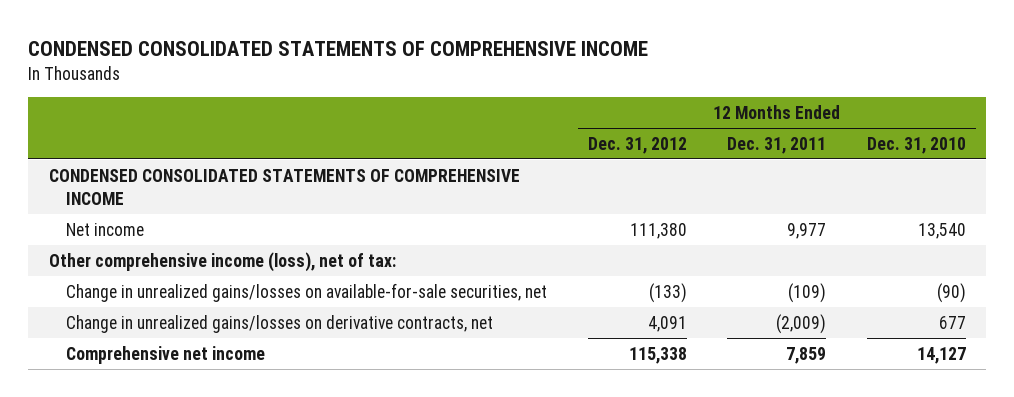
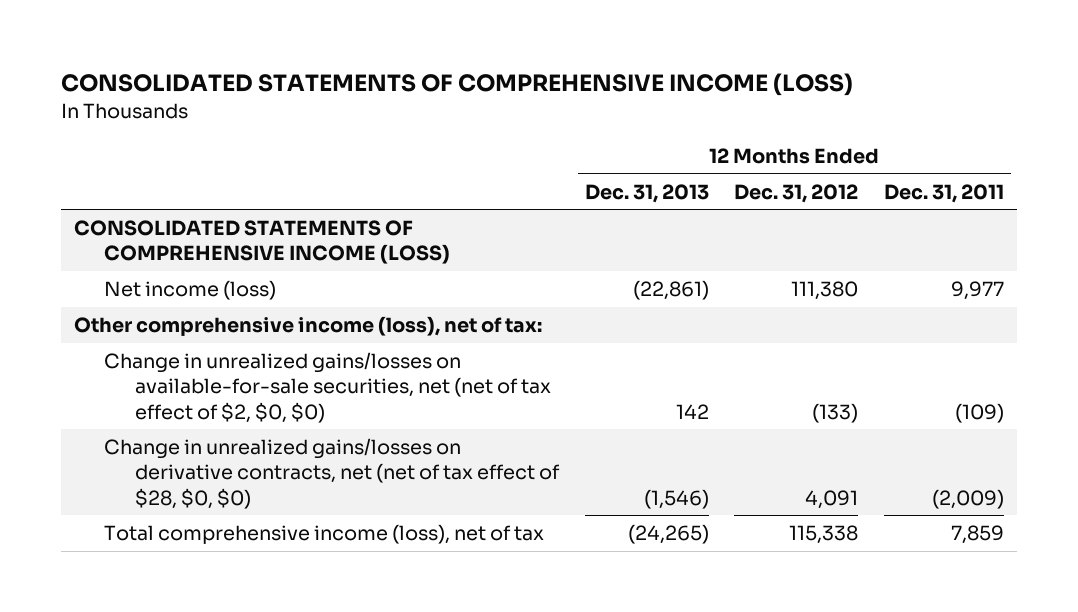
[28,40,649,56] CONDENSED CONSOLIDATED STATEMENTS OF COMPREHENSIVE INCOME -> [60,73,853,97] CONSOLIDATED STATEMENTS OF COMPREHENSIVE INCOME (LOSS)
[866,136,966,154] Dec. 31, 2010 -> none
none -> [584,183,709,203] Dec. 31, 2013
[48,168,520,205] CONDENSED CONSOLIDATED STATEMENTS OF COMPREHENSIVE INCOME -> [73,220,451,265] CONSOLIDATED STATEMENTS OF COMPREHENSIVE INCOME (LOSS)
[66,222,145,236] Net income -> [104,280,277,301] Net income (loss)
[66,282,548,302] Change in unrealized gains/losses on available-for-sale securities, net -> [104,352,551,423] Change in unrealized gains/losses on available-for-sale securities, net (net of tax effect of $2, $0, $0)
[66,314,494,333] Change in unrealized gains/losses on derivative contracts, net -> [104,438,560,509] Change in unrealized gains/losses on derivative contracts, net (net of tax effect of $28, $0, $0)
[66,345,266,364] Comprehensive net income -> [104,524,545,545] Total comprehensive income (loss), net of tax

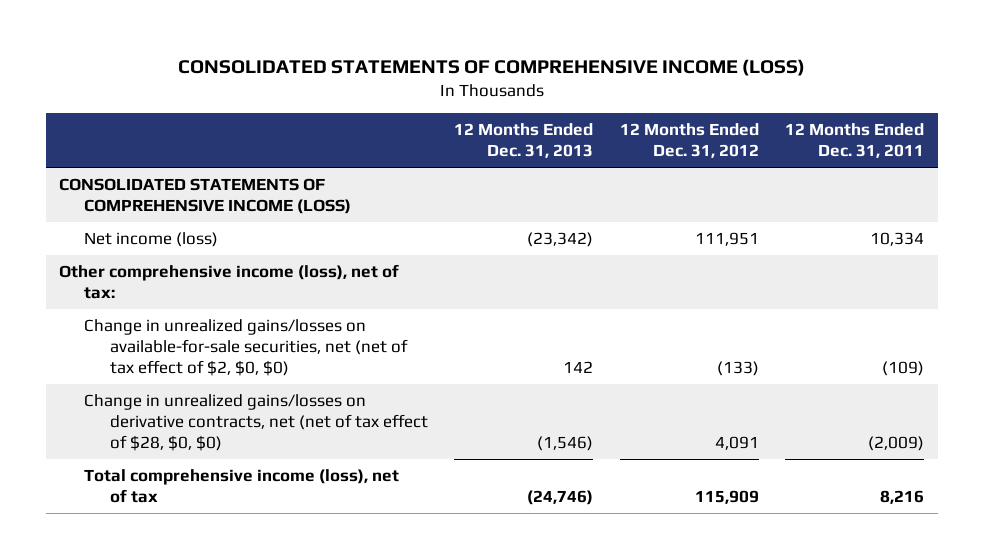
[632,280,709,301] (22,861) -> [527,232,594,248] (23,342)
[791,281,859,301] 111,380 -> [694,232,759,247] 111,951
[951,281,1005,301] 9,977 -> [870,232,925,247] 10,334
[627,524,709,545] (24,265) -> [527,490,594,506] (24,746)
[789,525,859,545] 115,338 -> [694,490,759,505] 115,909
[951,525,1005,545] 7,859 -> [880,490,925,505] 8,216

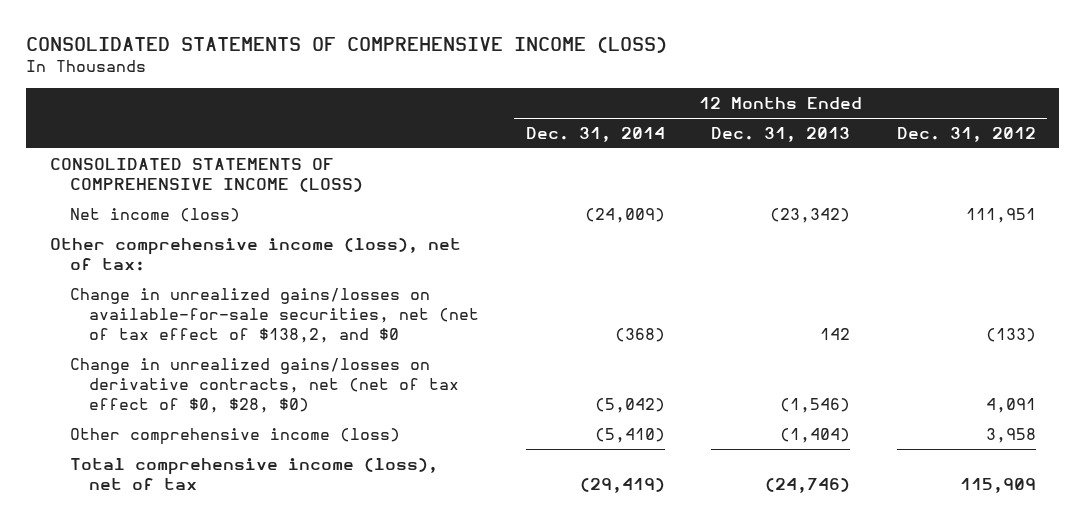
[785,123,925,159] 12 Months Ended Dec. 31, 2011 -> none
none -> [525,126,665,142] Dec. 31, 2014
[84,319,408,377] Change in unrealized gains/losses on available-for-sale securities, net (net of tax effect of $2, $0, $0) -> [69,287,480,343] Change in unrealized gains/losses on available-for-sale securities, net (net of tax effect of $138,2, and $0
[84,394,428,452] Change in unrealized gains/losses on derivative contracts, net (net of tax effect of $28, $0, $0) -> [69,357,460,413] Change in unrealized gains/losses on derivative contracts, net (net of tax effect of $0, $28, $0)
none -> [69,427,400,445] Other comprehensive income (loss)

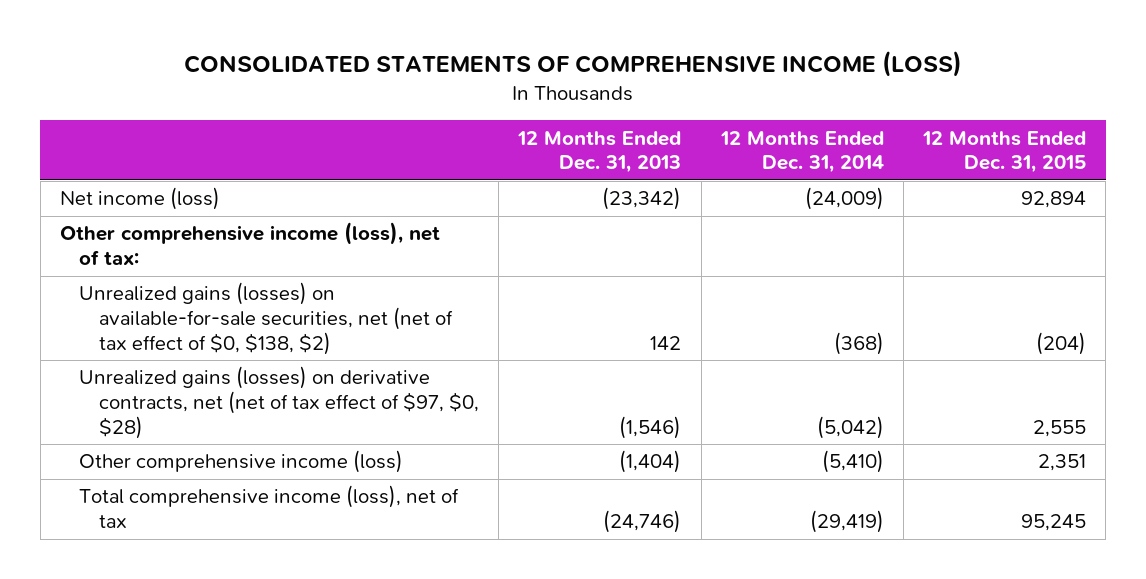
[896,126,1036,142] Dec. 31, 2012 -> none
none -> [922,130,1087,174] 12 Months Ended Dec. 31, 2015
[49,157,363,192] CONSOLIDATED STATEMENTS OF COMPREHENSIVE INCOME (LOSS) -> none
[69,287,480,343] Change in unrealized gains/losses on available-for-sale securities, net (net of tax effect of $138,2, and $0 -> [79,282,454,355] Unrealized gains (losses) on available-for-sale securities, net (net of tax effect of $0, $138, $2)
[69,357,460,413] Change in unrealized gains/losses on derivative contracts, net (net of tax effect of $0, $28, $0) -> [79,366,480,439] Unrealized gains (losses) on derivative contracts, net (net of tax effect of $97, $0, $28)

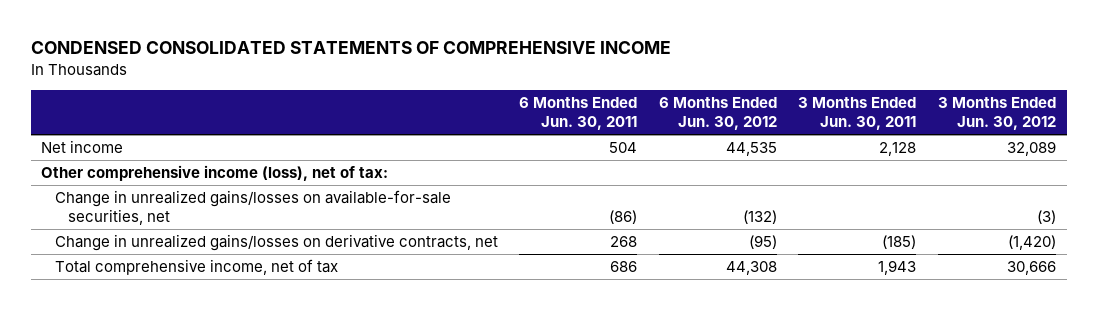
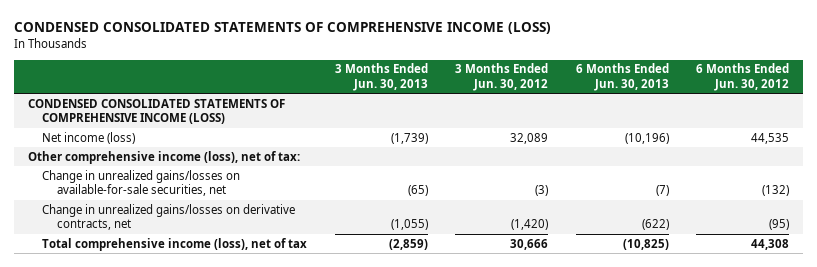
[30,41,671,55] CONDENSED CONSOLIDATED STATEMENTS OF COMPREHENSIVE INCOME -> [14,22,552,35] CONDENSED CONSOLIDATED STATEMENTS OF COMPREHENSIVE INCOME (LOSS)
[519,96,638,131] 6 Months Ended Jun. 30, 2011 -> none
[798,96,917,131] 3 Months Ended Jun. 30, 2011 -> none
none -> [334,63,428,91] 3 Months Ended Jun. 30, 2013
none -> [575,63,669,91] 6 Months Ended Jun. 30, 2013
none -> [27,98,285,125] CONDENSED CONSOLIDATED STATEMENTS OF COMPREHENSIVE INCOME (LOSS)
[41,139,124,153] Net income -> [42,131,136,144] Net income (loss)
[54,258,338,275] Total comprehensive income, net of tax -> [42,237,308,251] Total comprehensive income (loss), net of tax

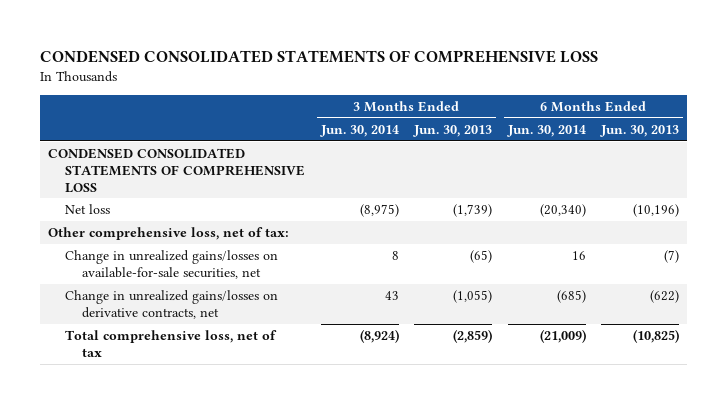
[14,22,552,35] CONDENSED CONSOLIDATED STATEMENTS OF COMPREHENSIVE INCOME (LOSS) -> [39,49,598,63] CONDENSED CONSOLIDATED STATEMENTS OF COMPREHENSIVE LOSS
[455,63,549,91] 3 Months Ended Jun. 30, 2012 -> none
[696,63,790,91] 6 Months Ended Jun. 30, 2012 -> none
none -> [319,124,399,137] Jun. 30, 2014
none -> [506,124,586,137] Jun. 30, 2014
[27,98,285,125] CONDENSED CONSOLIDATED STATEMENTS OF COMPREHENSIVE INCOME (LOSS) -> [47,148,306,193] CONDENSED CONSOLIDATED STATEMENTS OF COMPREHENSIVE LOSS
[42,131,136,144] Net income (loss) -> [65,204,111,215] Net loss
[27,150,300,164] Other comprehensive income (loss), net of tax: -> [47,227,289,241] Other comprehensive loss, net of tax:
[42,237,308,251] Total comprehensive income (loss), net of tax -> [65,330,278,357] Total comprehensive loss, net of tax

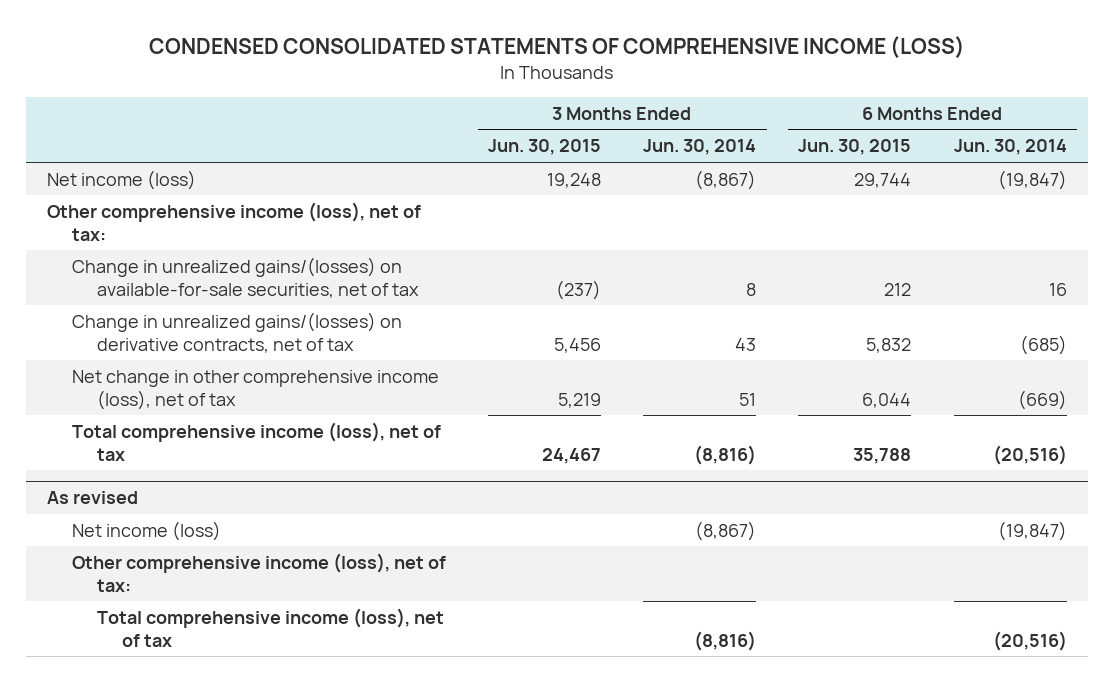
[39,49,598,63] CONDENSED CONSOLIDATED STATEMENTS OF COMPREHENSIVE LOSS -> [148,36,965,59] CONDENSED CONSOLIDATED STATEMENTS OF COMPREHENSIVE INCOME (LOSS)
[413,124,493,137] Jun. 30, 2013 -> none
[600,124,680,137] Jun. 30, 2013 -> none
none -> [488,139,602,156] Jun. 30, 2015
none -> [798,139,912,156] Jun. 30, 2015
[47,148,306,193] CONDENSED CONSOLIDATED STATEMENTS OF COMPREHENSIVE LOSS -> none
[65,204,111,215] Net loss -> [47,169,197,190] Net income (loss)
[359,204,399,218] (8,975) -> [695,169,757,190] (8,867)
[539,204,586,218] (20,340) -> [997,169,1067,190] (19,847)
[47,227,289,241] Other comprehensive loss, net of tax: -> [47,201,422,241] Other comprehensive income (loss), net of tax:
[65,250,279,279] Change in unrealized gains/losses on available-for-sale securities, net -> [72,256,419,298] Change in unrealized gains/(losses) on available-for-sale securities, net of tax
[65,290,279,319] Change in unrealized gains/losses on derivative contracts, net -> [72,311,403,353] Change in unrealized gains/(losses) on derivative contracts, net of tax
none -> [72,369,440,410] Net change in other comprehensive income (loss), net of tax
[65,330,278,357] Total comprehensive loss, net of tax -> [72,421,442,461] Total comprehensive income (loss), net of tax
[359,329,399,344] (8,924) -> [694,444,757,465] (8,816)
[539,329,586,344] (21,009) -> [992,444,1067,465] (20,516)
none -> [47,491,139,505] As revised
none -> [72,520,222,541] Net income (loss)
none -> [72,552,447,592] Other comprehensive income (loss), net of tax:
none -> [96,607,444,647] Total comprehensive income (loss), net of tax

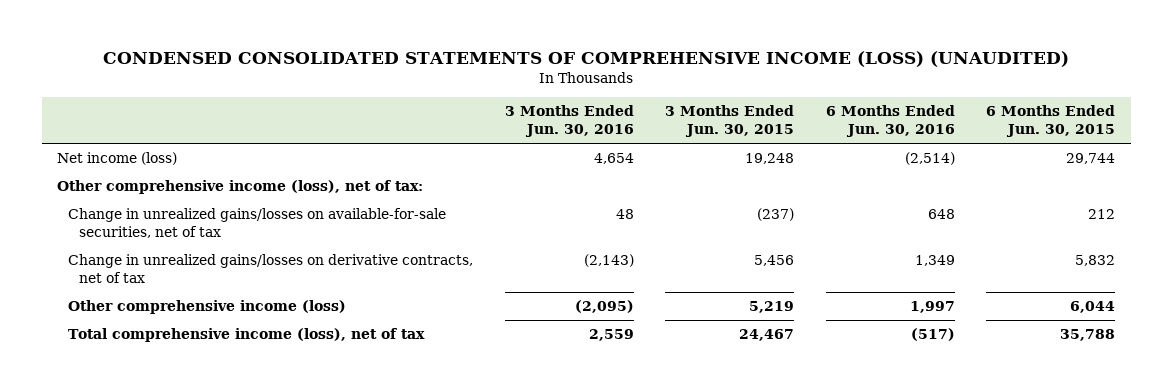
[148,36,965,59] CONDENSED CONSOLIDATED STATEMENTS OF COMPREHENSIVE INCOME (LOSS) -> [103,50,1070,67] CONDENSED CONSOLIDATED STATEMENTS OF COMPREHENSIVE INCOME (LOSS) (UNAUDITED)
[643,139,757,156] Jun. 30, 2014 -> none
[953,139,1067,156] Jun. 30, 2014 -> none
none -> [504,105,634,138] 3 Months Ended Jun. 30, 2016
none -> [825,105,955,138] 6 Months Ended Jun. 30, 2016
[72,256,419,298] Change in unrealized gains/(losses) on available-for-sale securities, net of tax -> [68,208,447,239] Change in unrealized gains/losses on available-for-sale securities, net of tax
[72,311,403,353] Change in unrealized gains/(losses) on derivative contracts, net of tax -> [68,254,474,284] Change in unrealized gains/losses on derivative contracts, net of tax
[72,369,440,410] Net change in other comprehensive income (loss), net of tax -> [68,300,347,315] Other comprehensive income (loss)
[47,491,139,505] As revised -> none
[72,520,222,541] Net income (loss) -> none
[72,552,447,592] Other comprehensive income (loss), net of tax: -> none
[96,607,444,647] Total comprehensive income (loss), net of tax -> none

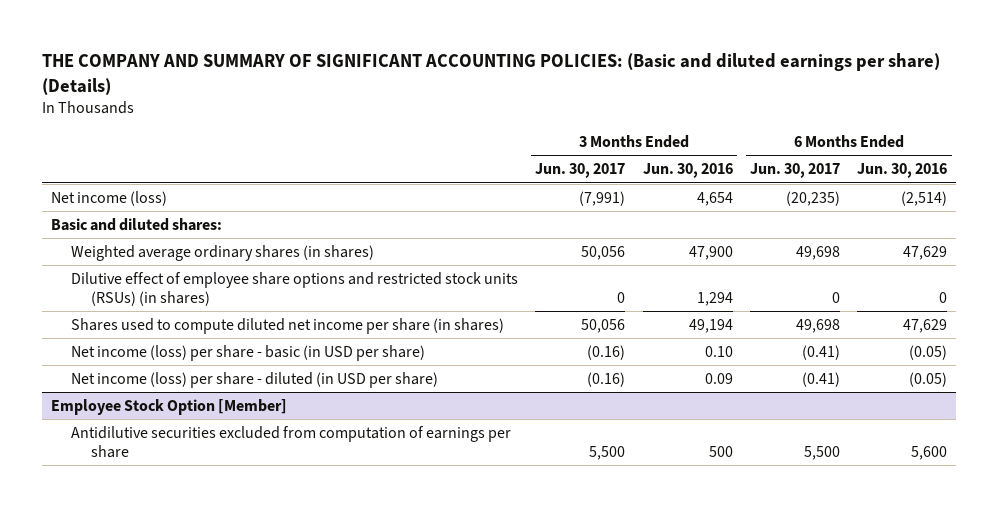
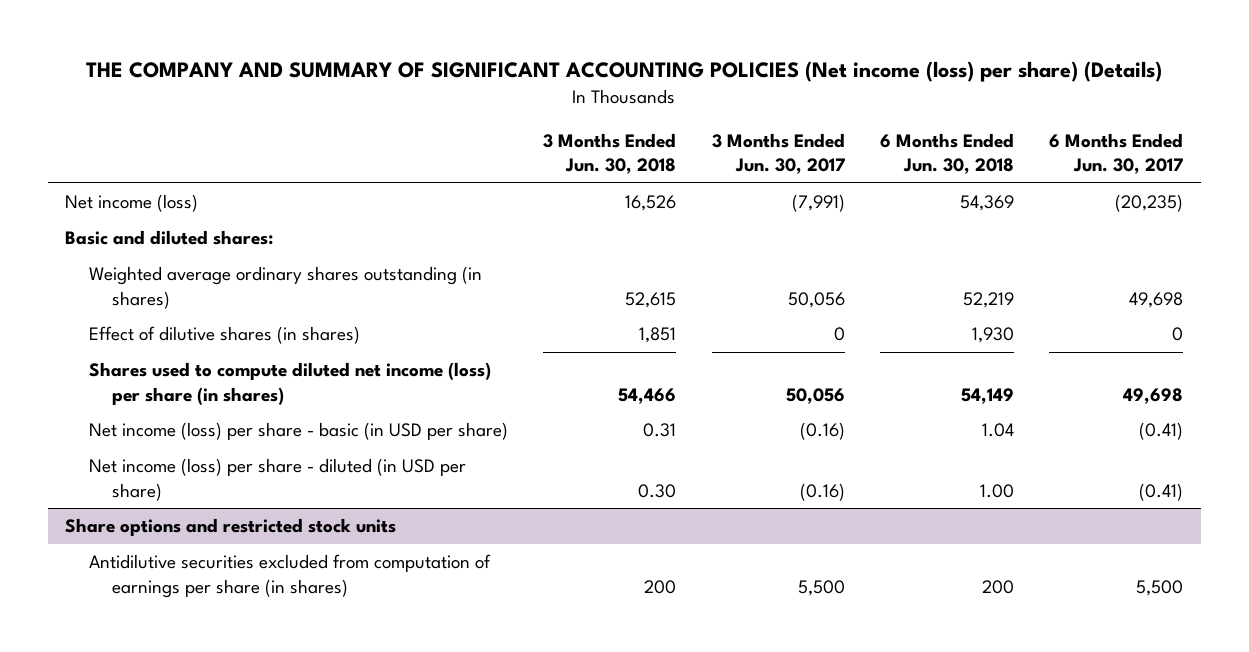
[42,52,941,95] THE COMPANY AND SUMMARY OF SIGNIFICANT ACCOUNTING POLICIES: (Basic and diluted earnings per share) (Details) -> [86,61,1163,83] THE COMPANY AND SUMMARY OF SIGNIFICANT ACCOUNTING POLICIES (Net income (loss) per share) (Details)
[642,163,733,179] Jun. 30, 2016 -> none
[857,163,948,179] Jun. 30, 2016 -> none
none -> [543,132,677,174] 3 Months Ended Jun. 30, 2018
none -> [880,132,1015,174] 6 Months Ended Jun. 30, 2018
[71,271,519,307] Dilutive effect of employee share options and restricted stock units (RSUs) (in shares) -> none
[71,244,375,261] Weighted average ordinary shares (in shares) -> [88,266,482,309] Weighted average ordinary shares outstanding (in shares)
none -> [88,326,360,345] Effect of dilutive shares (in shares)
[71,317,505,334] Shares used to compute diluted net income per share (in shares) -> [88,362,491,405] Shares used to compute diluted net income (loss) per share (in shares)
[50,398,287,415] Employee Stock Option [Member] -> [65,518,397,537] Share options and restricted stock units
[71,425,512,459] Antidilutive securities excluded from computation of earnings per share -> [88,554,491,598] Antidilutive securities excluded from computation of earnings per share (in shares)

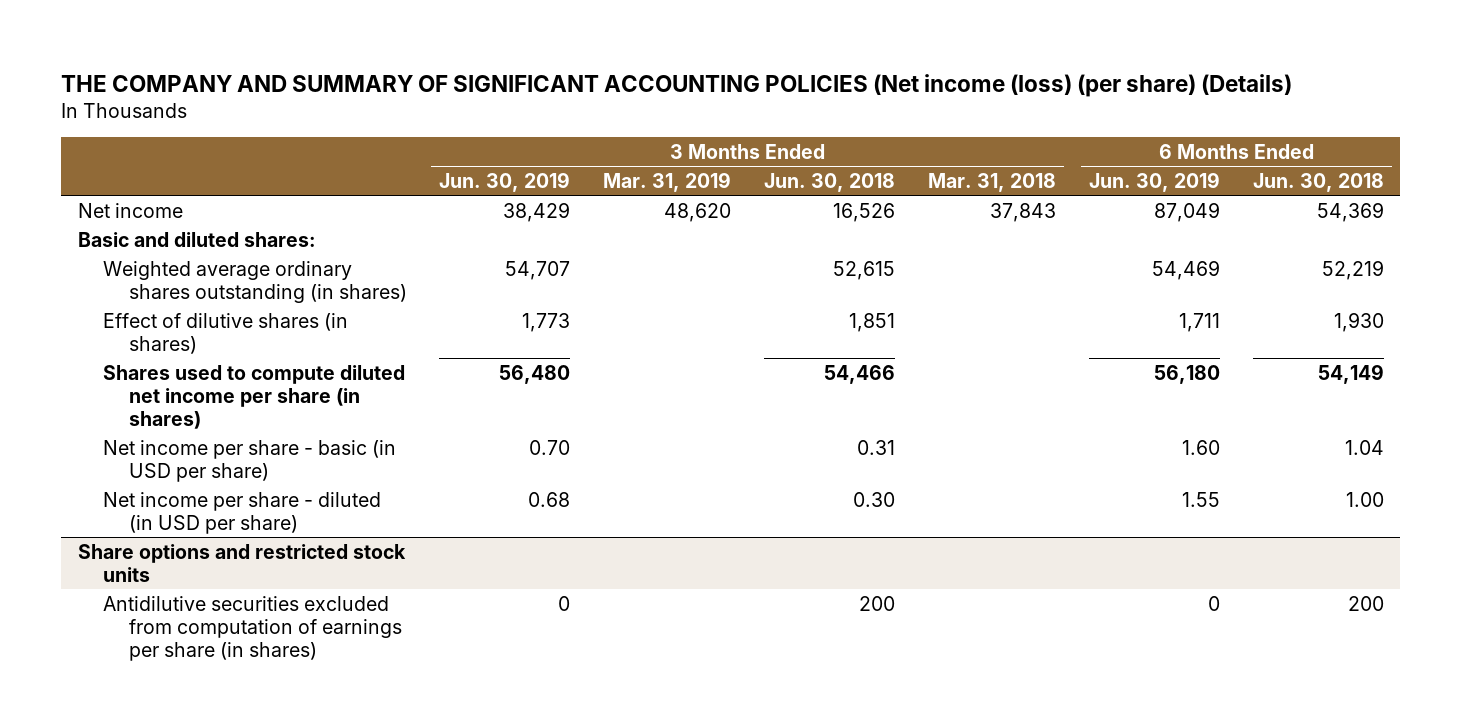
[86,61,1163,83] THE COMPANY AND SUMMARY OF SIGNIFICANT ACCOUNTING POLICIES (Net income (loss) per share) (Details) -> [61,73,1293,97] THE COMPANY AND SUMMARY OF SIGNIFICANT ACCOUNTING POLICIES (Net income (loss) (per share) (Details)
[711,132,845,174] 3 Months Ended Jun. 30, 2017 -> none
[1049,132,1184,174] 6 Months Ended Jun. 30, 2017 -> none
none -> [439,171,571,192] Jun. 30, 2019
none -> [603,171,732,192] Mar. 31, 2019
none -> [928,172,1057,192] Mar. 31, 2018
none -> [1089,171,1221,192] Jun. 30, 2019
[65,194,199,213] Net income (loss) -> [77,202,183,218] Net income
[88,362,491,405] Shares used to compute diluted net income (loss) per share (in shares) -> [103,364,406,429] Shares used to compute diluted net income per share (in shares)
[88,422,508,441] Net income (loss) per share - basic (in USD per share) -> [103,439,397,482] Net income per share - basic (in USD per share)
[88,458,466,501] Net income (loss) per share - diluted (in USD per share) -> [103,491,382,534] Net income per share - diluted (in USD per share)

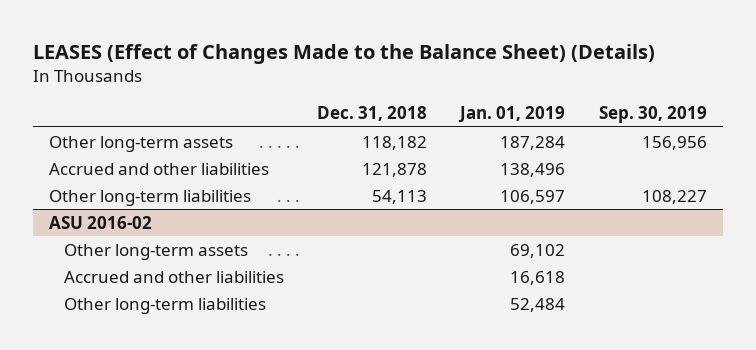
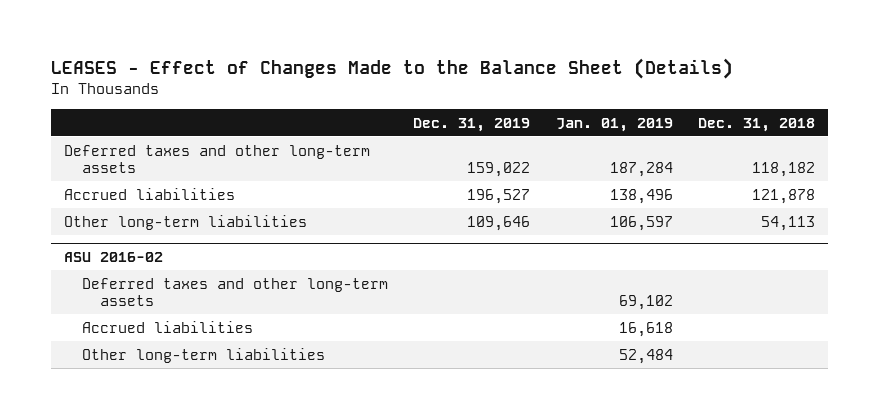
[32,44,655,65] LEASES (Effect of Changes Made to the Balance Sheet) (Details) -> [50,58,733,80] LEASES - Effect of Changes Made to the Balance Sheet (Details)
[598,106,707,124] Sep. 30, 2019 -> none
none -> [413,117,531,132] Dec. 31, 2019
[49,135,234,152] Other long-term assets -> [63,144,370,173] Deferred taxes and other long-term assets
[49,162,270,175] Accrued and other liabilities -> [63,187,235,200] Accrued liabilities
[63,243,248,260] Other long-term assets -> [81,277,388,306] Deferred taxes and other long-term assets
[63,270,284,283] Accrued and other liabilities -> [81,320,253,333] Accrued liabilities

